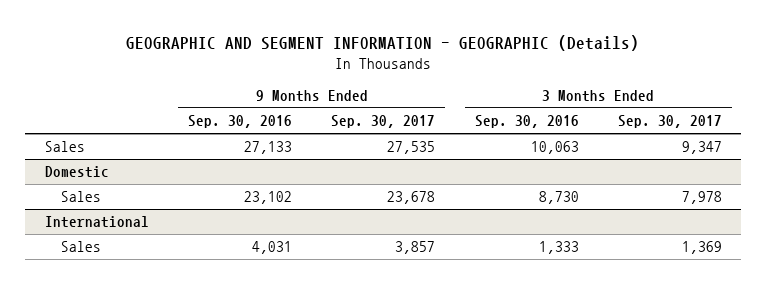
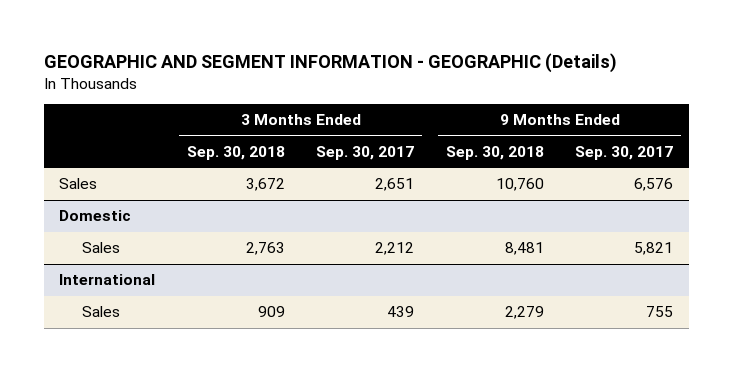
[188,115,293,129] Sep. 30, 2016 -> none
[474,115,579,129] Sep. 30, 2016 -> none
none -> [186,146,285,161] Sep. 30, 2018
none -> [445,146,544,161] Sep. 30, 2018
[387,141,436,155] 27,535 -> [634,178,674,192] 6,576
[681,141,722,155] 9,347 -> [375,178,415,192] 2,651
[387,191,436,205] 23,678 -> [634,242,674,256] 5,821
[681,191,722,205] 7,978 -> [375,242,415,256] 2,212
[395,241,436,255] 3,857 -> [646,306,674,318] 755
[681,241,722,255] 1,369 -> [387,306,415,318] 439

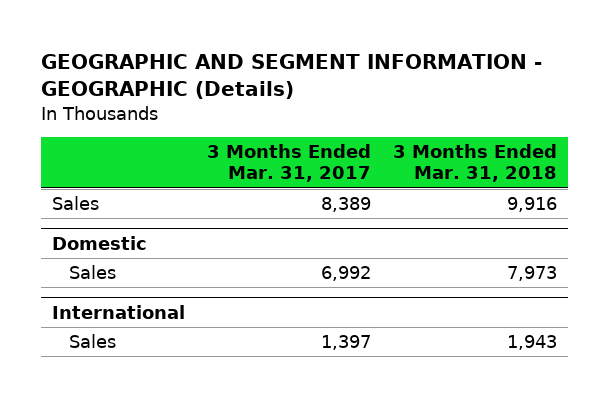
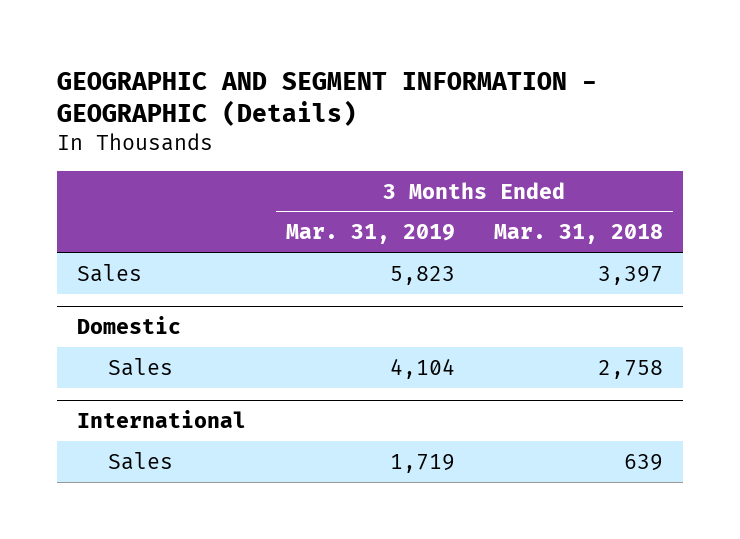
[207,144,372,183] 3 Months Ended Mar. 31, 2017 -> none
none -> [285,224,455,245] Mar. 31, 2019
[507,197,558,213] 9,916 -> [598,265,664,285] 3,397
[507,266,558,282] 7,973 -> [598,359,664,379] 2,758
[507,335,558,351] 1,943 -> [624,453,664,471] 639

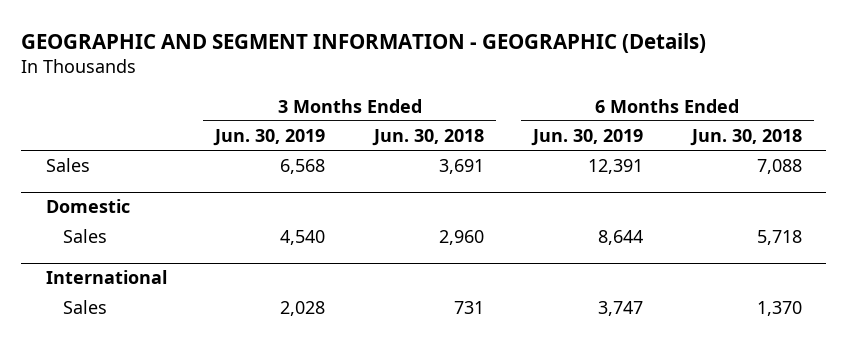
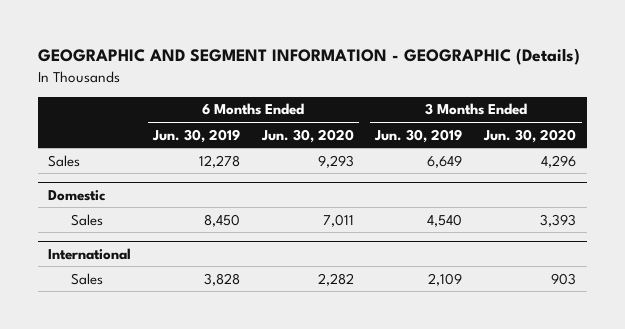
[372,129,485,147] Jun. 30, 2018 -> none
[689,129,802,147] Jun. 30, 2018 -> none
none -> [260,128,354,143] Jun. 30, 2020
none -> [483,128,577,143] Jun. 30, 2020
[280,159,326,175] 6,568 -> [427,154,463,168] 6,649
[587,159,643,175] 12,391 -> [199,154,241,168] 12,278
[597,230,643,246] 8,644 -> [204,213,241,227] 8,450
[280,301,326,317] 2,028 -> [428,272,463,286] 2,109
[597,301,643,317] 3,747 -> [204,272,241,286] 3,828

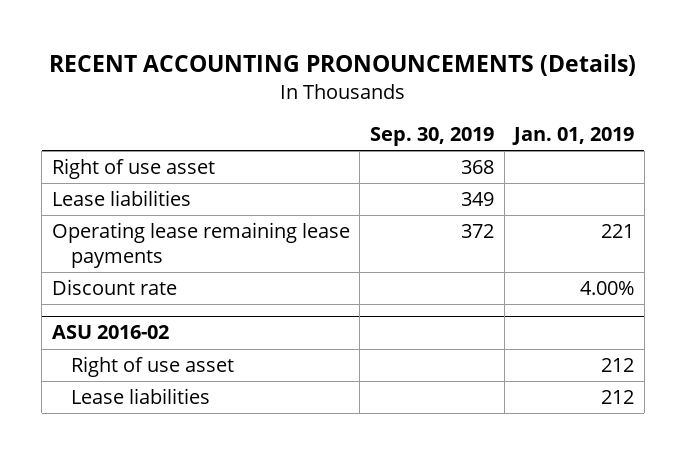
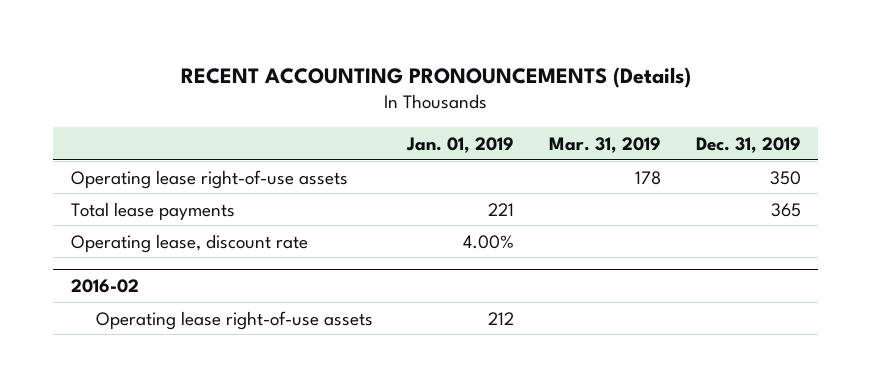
[370,127,495,147] Sep. 30, 2019 -> none
none -> [549,136,662,153] Mar. 31, 2019
none -> [695,136,801,153] Dec. 31, 2019
[51,189,191,206] Lease liabilities -> none
[71,387,211,404] Lease liabilities -> none
[51,157,215,179] Right of use asset -> [70,169,348,189] Operating lease right-of-use assets
[51,221,350,268] Operating lease remaining lease payments -> [70,201,235,220] Total lease payments
[51,278,177,295] Discount rate -> [70,233,308,253] Operating lease, discount rate
[51,325,169,340] ASU 2016-02 -> [70,278,139,293] 2016-02
[71,355,235,377] Right of use asset -> [95,310,373,330] Operating lease right-of-use assets

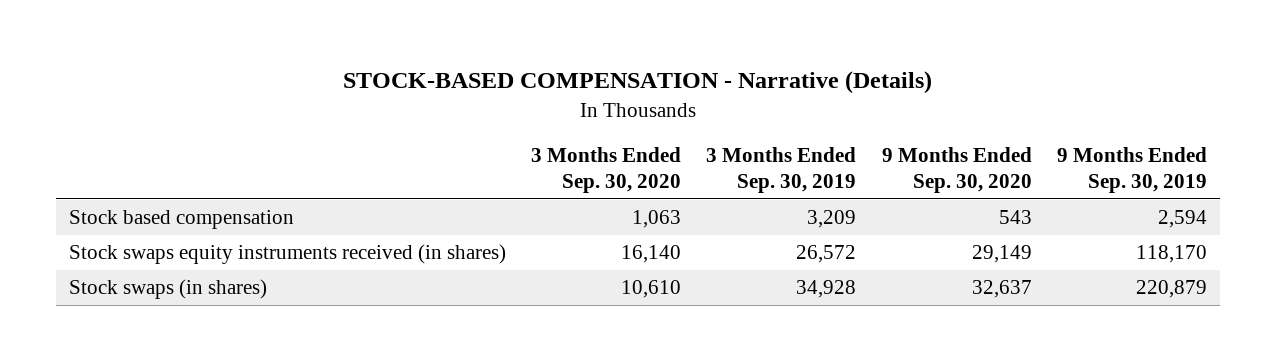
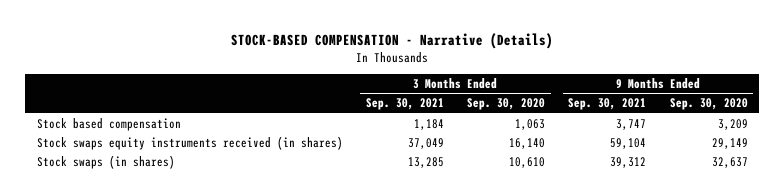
[706,146,857,194] 3 Months Ended Sep. 30, 2019 -> none
[1057,146,1208,194] 9 Months Ended Sep. 30, 2019 -> none
none -> [365,98,444,111] Sep. 30, 2021
none -> [568,98,647,111] Sep. 30, 2021
[998,210,1032,225] 543 -> [717,118,748,130] 3,209

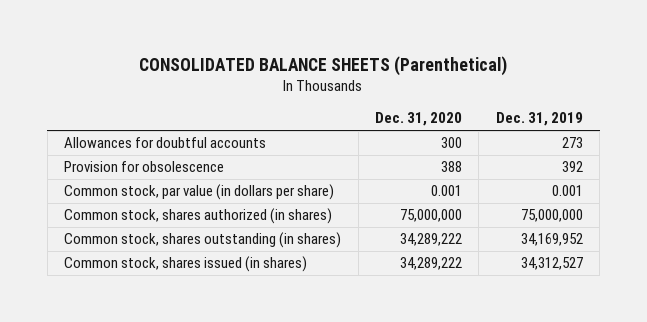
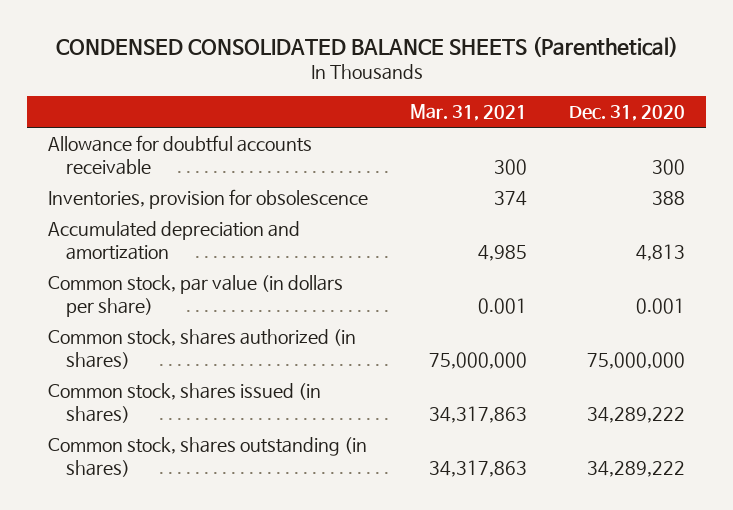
[139,55,508,76] CONSOLIDATED BALANCE SHEETS (Parenthetical) -> [55,36,678,58] CONDENSED CONSOLIDATED BALANCE SHEETS (Parenthetical)
[495,112,583,127] Dec. 31, 2019 -> none
none -> [410,103,528,121] Mar. 31, 2021
[64,137,267,149] Allowances for doubtful accounts -> [47,134,312,175] Allowance for doubtful accounts receivable
[64,161,225,173] Provision for obsolescence -> [47,188,368,209] Inventories, provision for obsolescence
none -> [47,220,300,260] Accumulated depreciation and amortization
[64,232,342,249] Common stock, shares outstanding (in shares) -> [47,436,367,477] Common stock, shares outstanding (in shares)

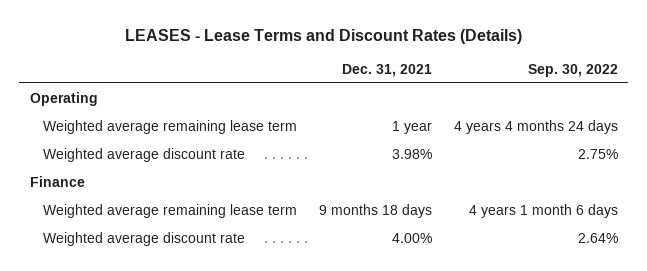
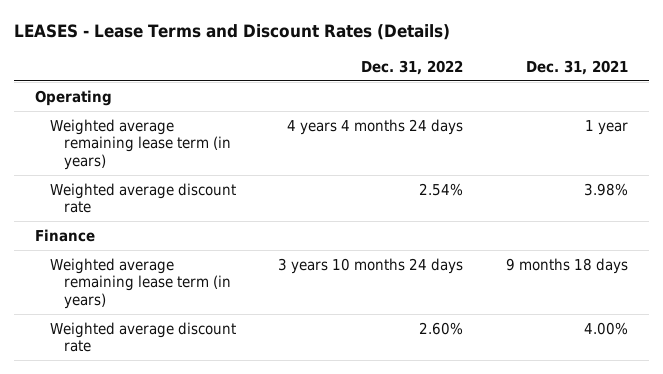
[527,63,618,77] Sep. 30, 2022 -> none
none -> [361,59,464,75] Dec. 31, 2022
[43,119,298,134] Weighted average remaining lease term -> [49,118,231,170] Weighted average remaining lease term (in years)
[43,203,298,218] Weighted average remaining lease term -> [49,257,231,309] Weighted average remaining lease term (in years)

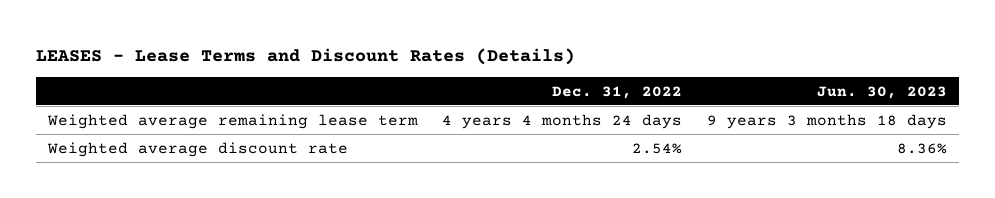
[525,59,628,75] Dec. 31, 2021 -> none
none -> [816,85,947,99] Jun. 30, 2023
[35,89,113,106] Operating -> none
[49,118,231,170] Weighted average remaining lease term (in years) -> [47,113,419,129] Weighted average remaining lease term
[35,228,96,242] Finance -> none
[49,257,231,309] Weighted average remaining lease term (in years) -> none
[49,321,236,353] Weighted average discount rate -> none

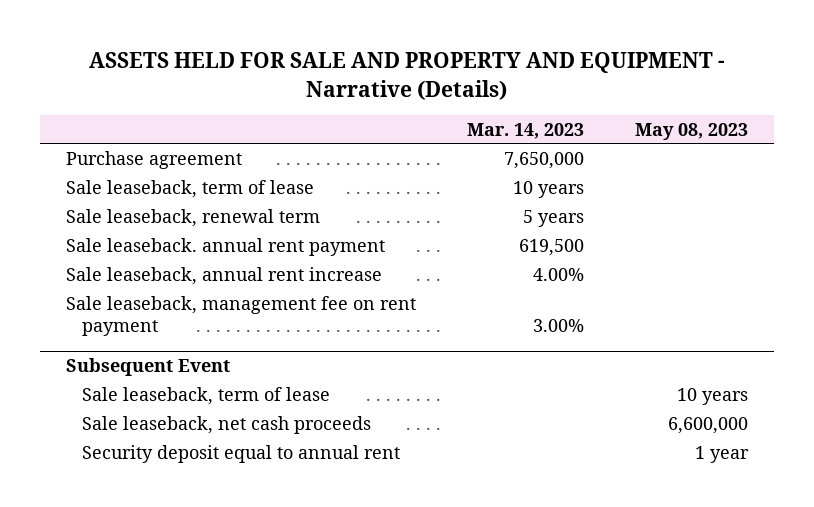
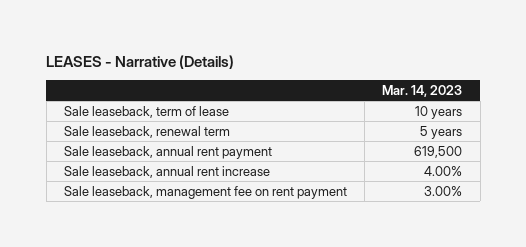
[88,52,725,100] ASSETS HELD FOR SALE AND PROPERTY AND EQUIPMENT - Narrative (Details) -> [46,54,235,69] LEASES - Narrative (Details)
[635,122,749,140] May 08, 2023 -> none
[65,150,242,169] Purchase agreement -> none
[65,237,385,256] Sale leaseback. annual rent payment -> [63,146,272,160] Sale leaseback, annual rent payment
[65,357,230,376] Subsequent Event -> none
[81,386,330,405] Sale leaseback, term of lease -> none
[81,415,371,434] Sale leaseback, net cash proceeds -> none
[81,444,400,463] Security deposit equal to annual rent -> none

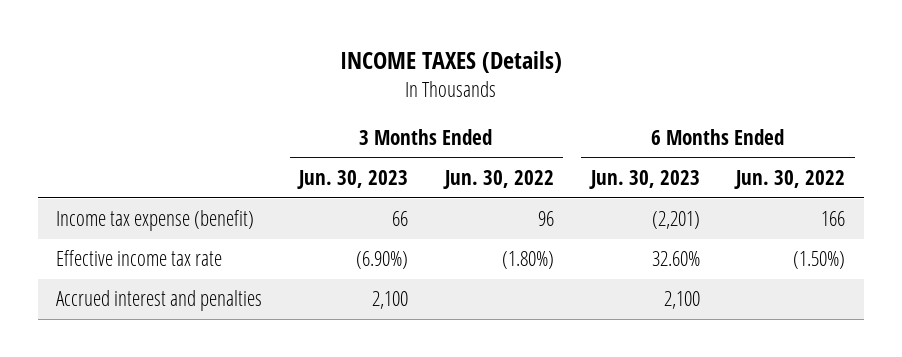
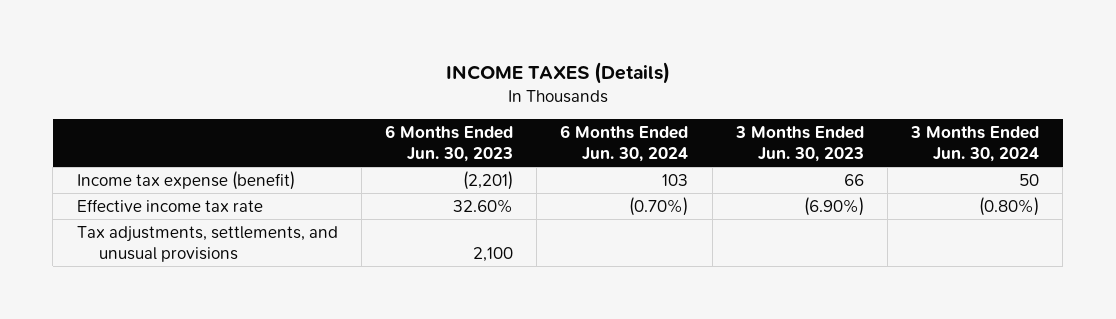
[442,169,554,189] Jun. 30, 2022 -> none
[734,169,846,189] Jun. 30, 2022 -> none
none -> [560,124,689,162] 6 Months Ended Jun. 30, 2024
none -> [910,125,1040,162] 3 Months Ended Jun. 30, 2024
[56,290,263,312] Accrued interest and penalties -> none
none -> [76,225,338,262] Tax adjustments, settlements, and unusual provisions

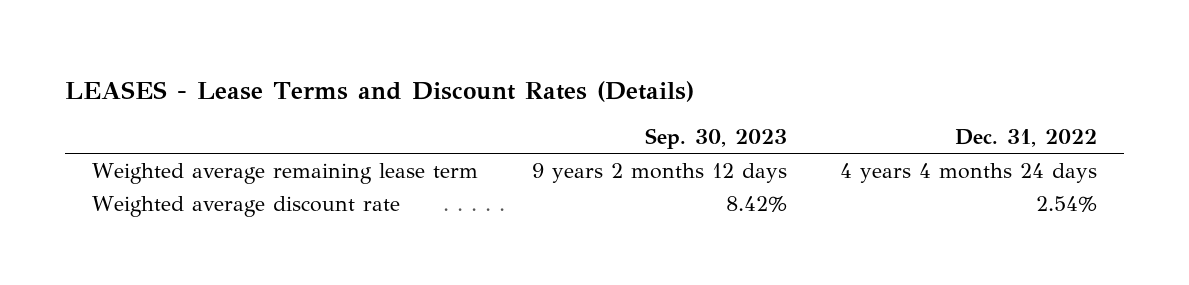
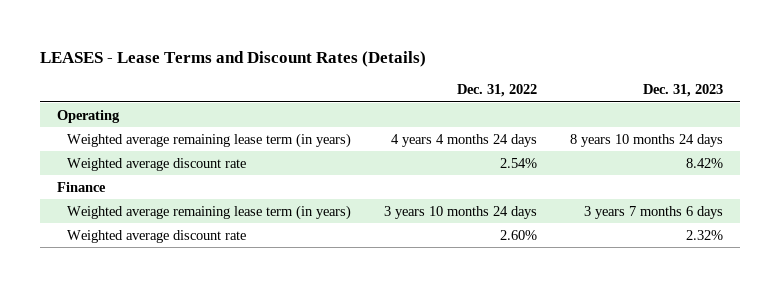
[644,128,787,150] Sep. 30, 2023 -> none
none -> [643,84,724,98] Dec. 31, 2023
none -> [56,109,120,123] Operating
[91,162,478,184] Weighted average remaining lease term -> [66,132,351,148] Weighted average remaining lease term (in years)
none -> [56,181,106,192] Finance
none -> [66,204,351,220] Weighted average remaining lease term (in years)
none -> [66,229,246,243] Weighted average discount rate

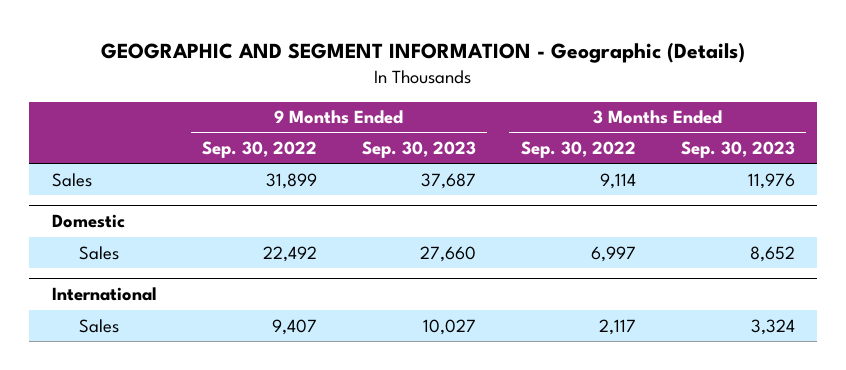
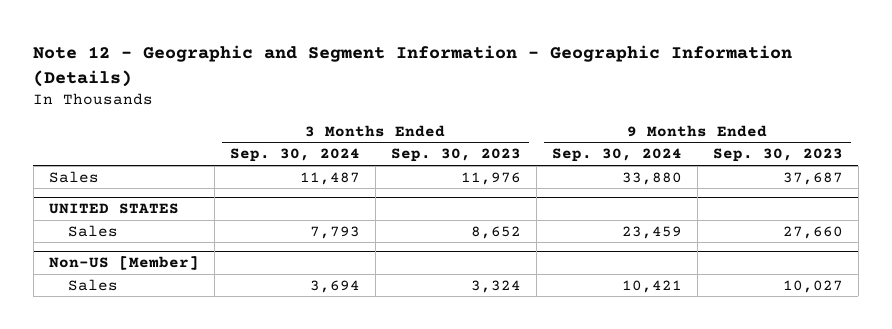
[101,42,746,64] GEOGRAPHIC AND SEGMENT INFORMATION - Geographic (Details) -> [33,44,793,87] Note 12 - Geographic and Segment Information - Geographic Information (Details)
[201,140,317,158] Sep. 30, 2022 -> none
[520,140,636,158] Sep. 30, 2022 -> none
none -> [229,148,360,163] Sep. 30, 2024
none -> [551,148,682,163] Sep. 30, 2024
[51,214,125,229] Domestic -> [48,203,179,215] UNITED STATES
[51,287,157,302] International -> [48,256,199,271] Non-US [Member]

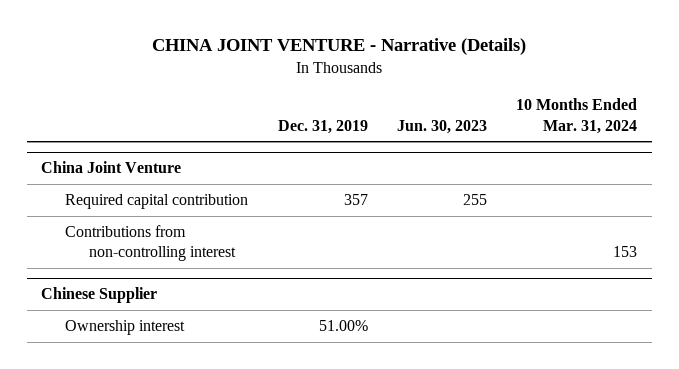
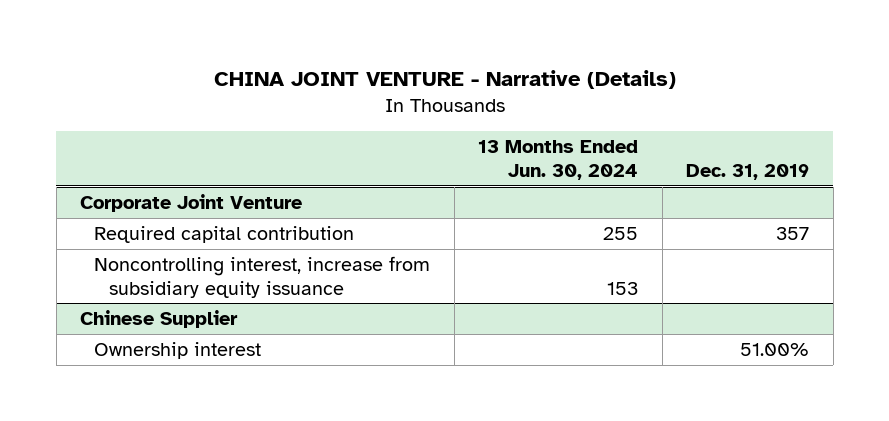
[397,119,488,134] Jun. 30, 2023 -> none
[516,98,638,134] 10 Months Ended Mar. 31, 2024 -> none
none -> [478,140,639,180] 13 Months Ended Jun. 30, 2024
[41,161,182,174] China Joint Venture -> [79,193,302,212] Corporate Joint Venture
[65,225,237,262] Contributions from non-controlling interest -> [94,255,431,298] Noncontrolling interest, increase from subsidiary equity issuance

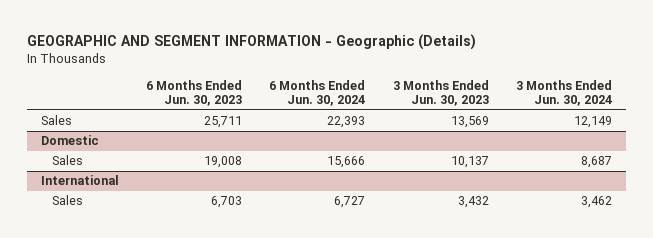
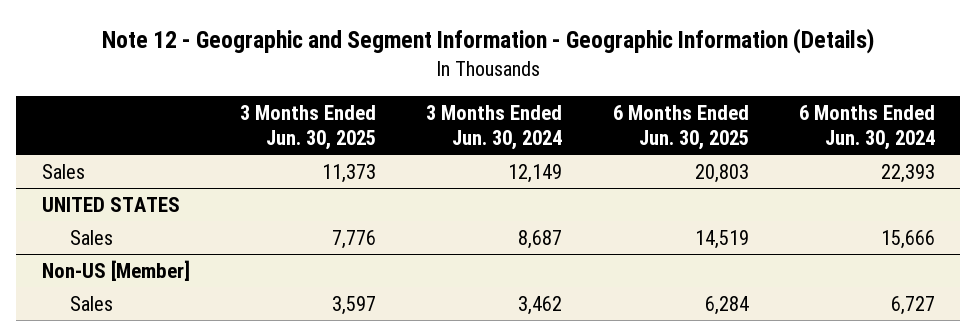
[27,34,477,51] GEOGRAPHIC AND SEGMENT INFORMATION - Geographic (Details) -> [102,28,875,55] Note 12 - Geographic and Segment Information - Geographic Information (Details)
[146,79,243,107] 6 Months Ended Jun. 30, 2023 -> none
[392,79,489,107] 3 Months Ended Jun. 30, 2023 -> none
none -> [240,105,377,150] 3 Months Ended Jun. 30, 2025
none -> [612,105,749,150] 6 Months Ended Jun. 30, 2025
[40,135,99,146] Domestic -> [41,197,180,213] UNITED STATES
[40,175,119,186] International -> [41,260,190,282] Non-US [Member]

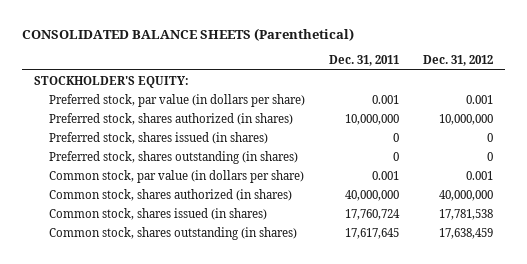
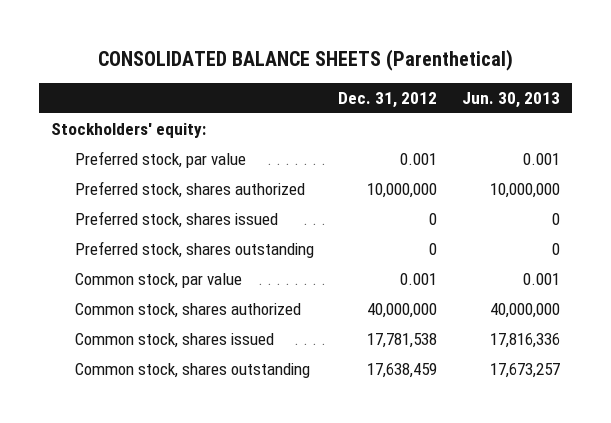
[328,55,399,67] Dec. 31, 2011 -> none
none -> [461,92,560,109] Jun. 30, 2013
[33,75,189,88] STOCKHOLDER'S EQUITY: -> [51,122,207,138] Stockholders' equity:
[48,93,305,107] Preferred stock, par value (in dollars per share) -> [74,150,246,168] Preferred stock, par value
[48,112,293,125] Preferred stock, shares authorized (in shares) -> [74,180,305,198] Preferred stock, shares authorized
[48,131,268,144] Preferred stock, shares issued (in shares) -> [74,210,278,228] Preferred stock, shares issued
[48,150,298,164] Preferred stock, shares outstanding (in shares) -> [74,240,314,258] Preferred stock, shares outstanding
[48,169,304,183] Common stock, par value (in dollars per share) -> [74,272,242,288] Common stock, par value
[48,188,292,201] Common stock, shares authorized (in shares) -> [74,302,301,318] Common stock, shares authorized
[48,207,267,220] Common stock, shares issued (in shares) -> [74,332,274,348] Common stock, shares issued
[48,226,297,240] Common stock, shares outstanding (in shares) -> [74,362,310,378] Common stock, shares outstanding

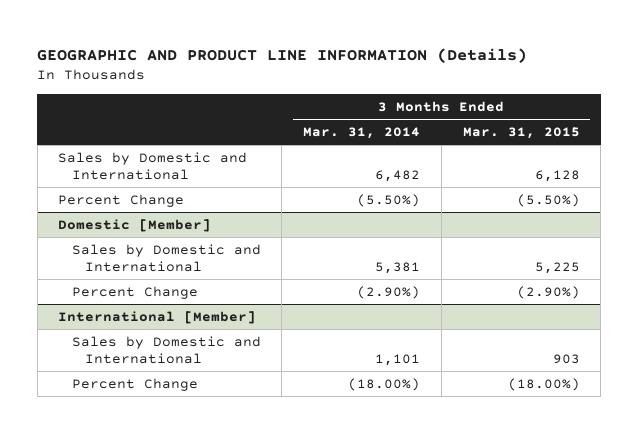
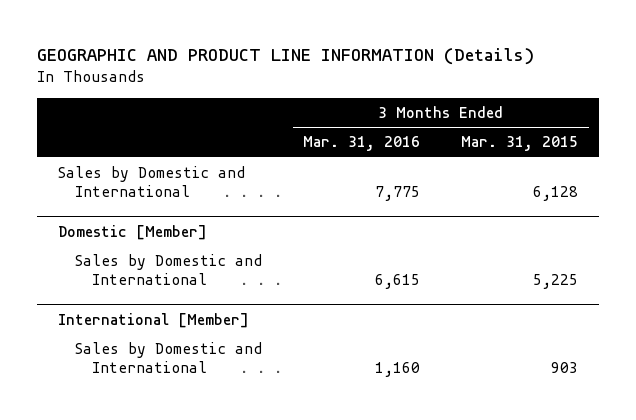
[303,127,421,140] Mar. 31, 2014 -> none
none -> [303,136,421,152] Mar. 31, 2016
[58,193,185,207] Percent Change -> none
[71,285,198,299] Percent Change -> none
[71,377,198,391] Percent Change -> none

